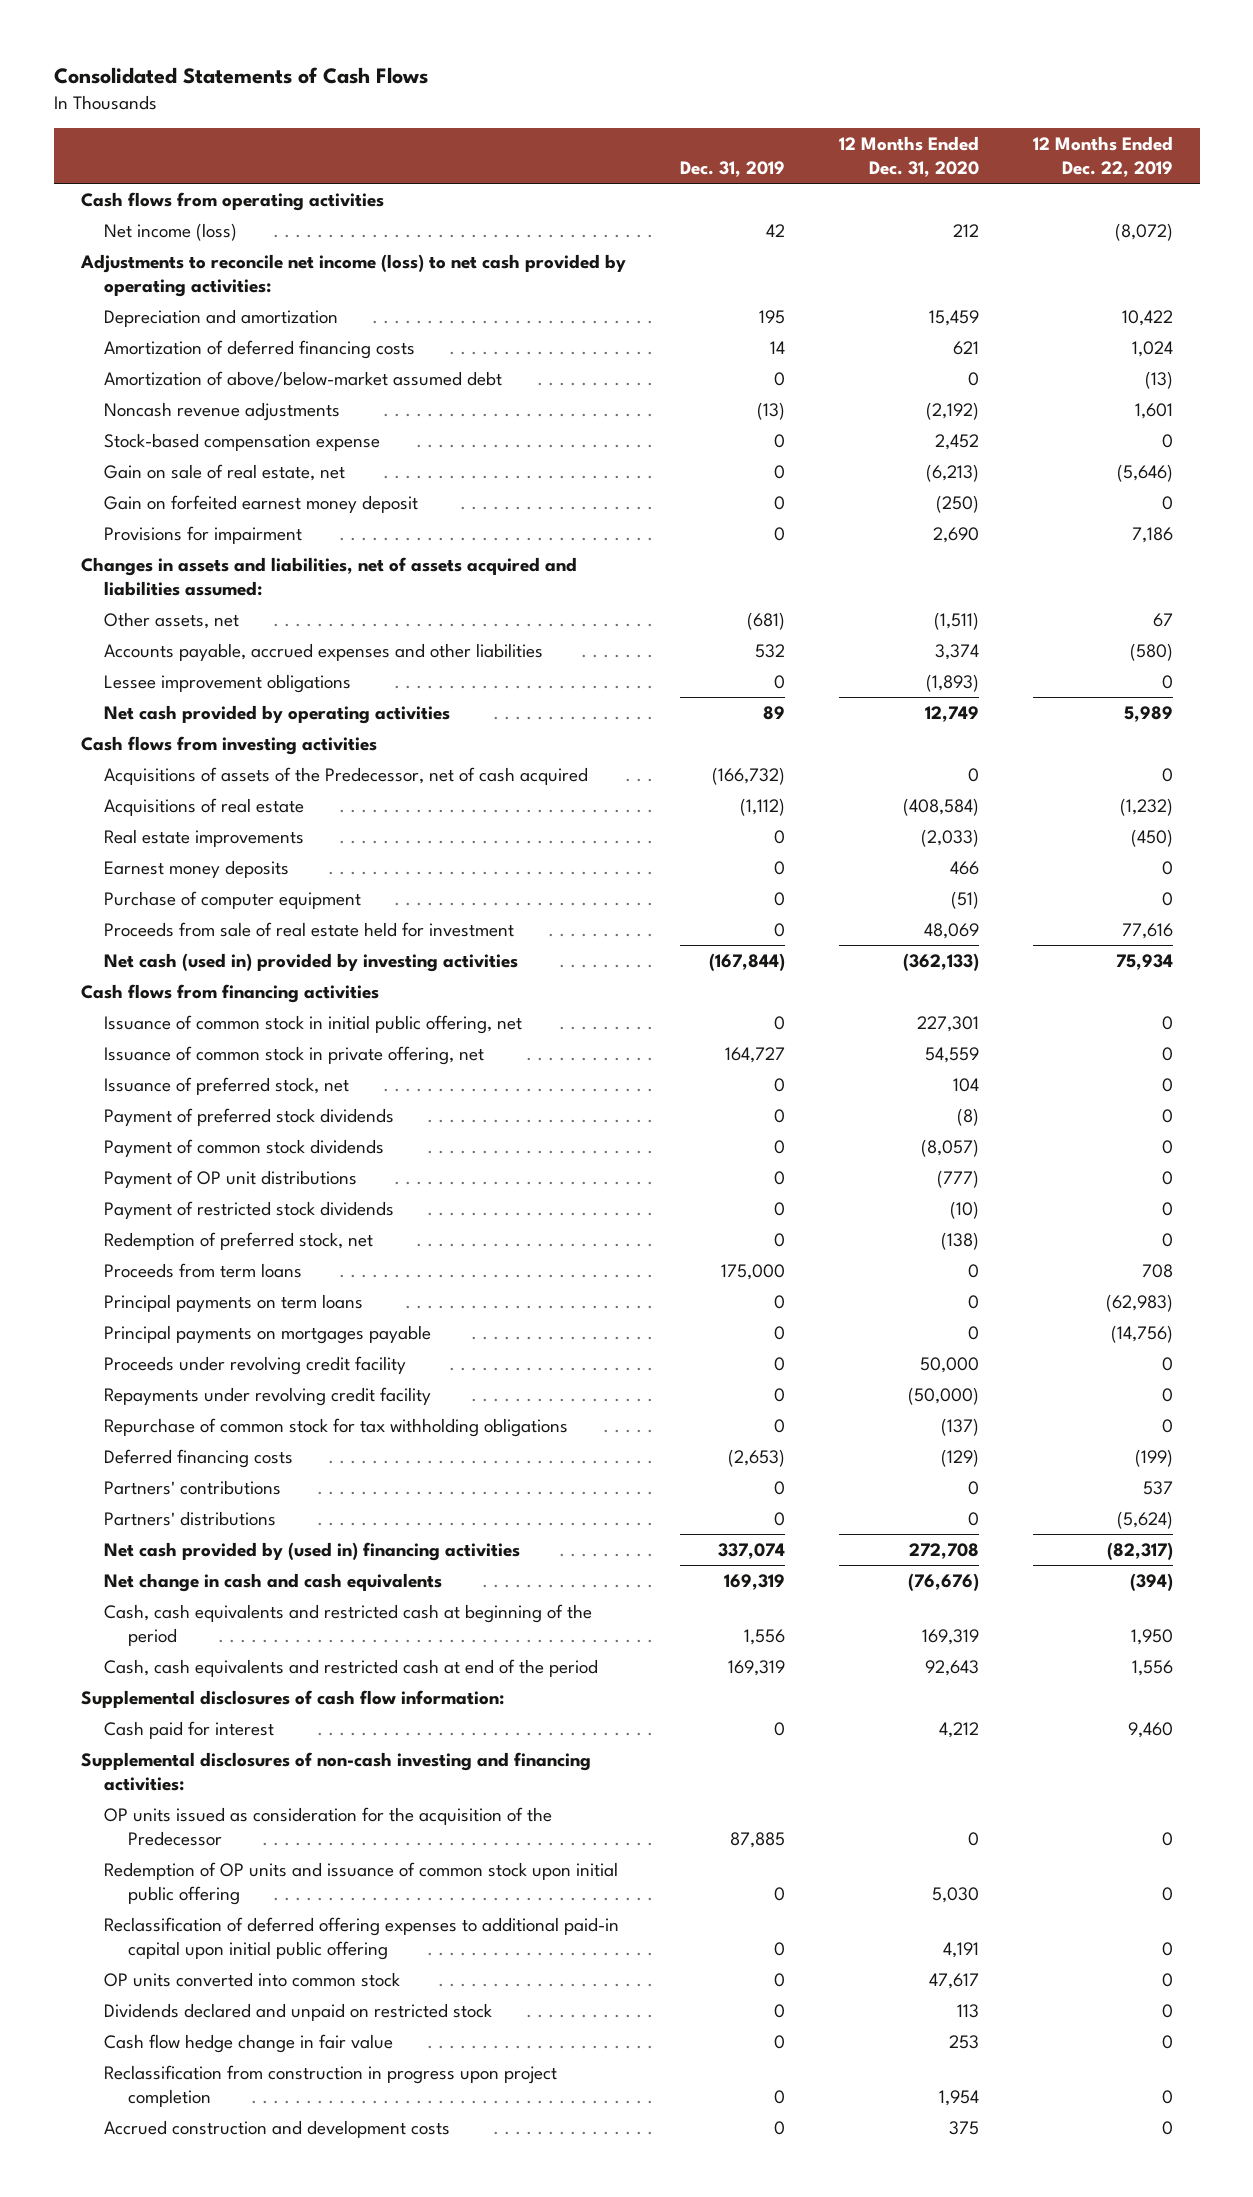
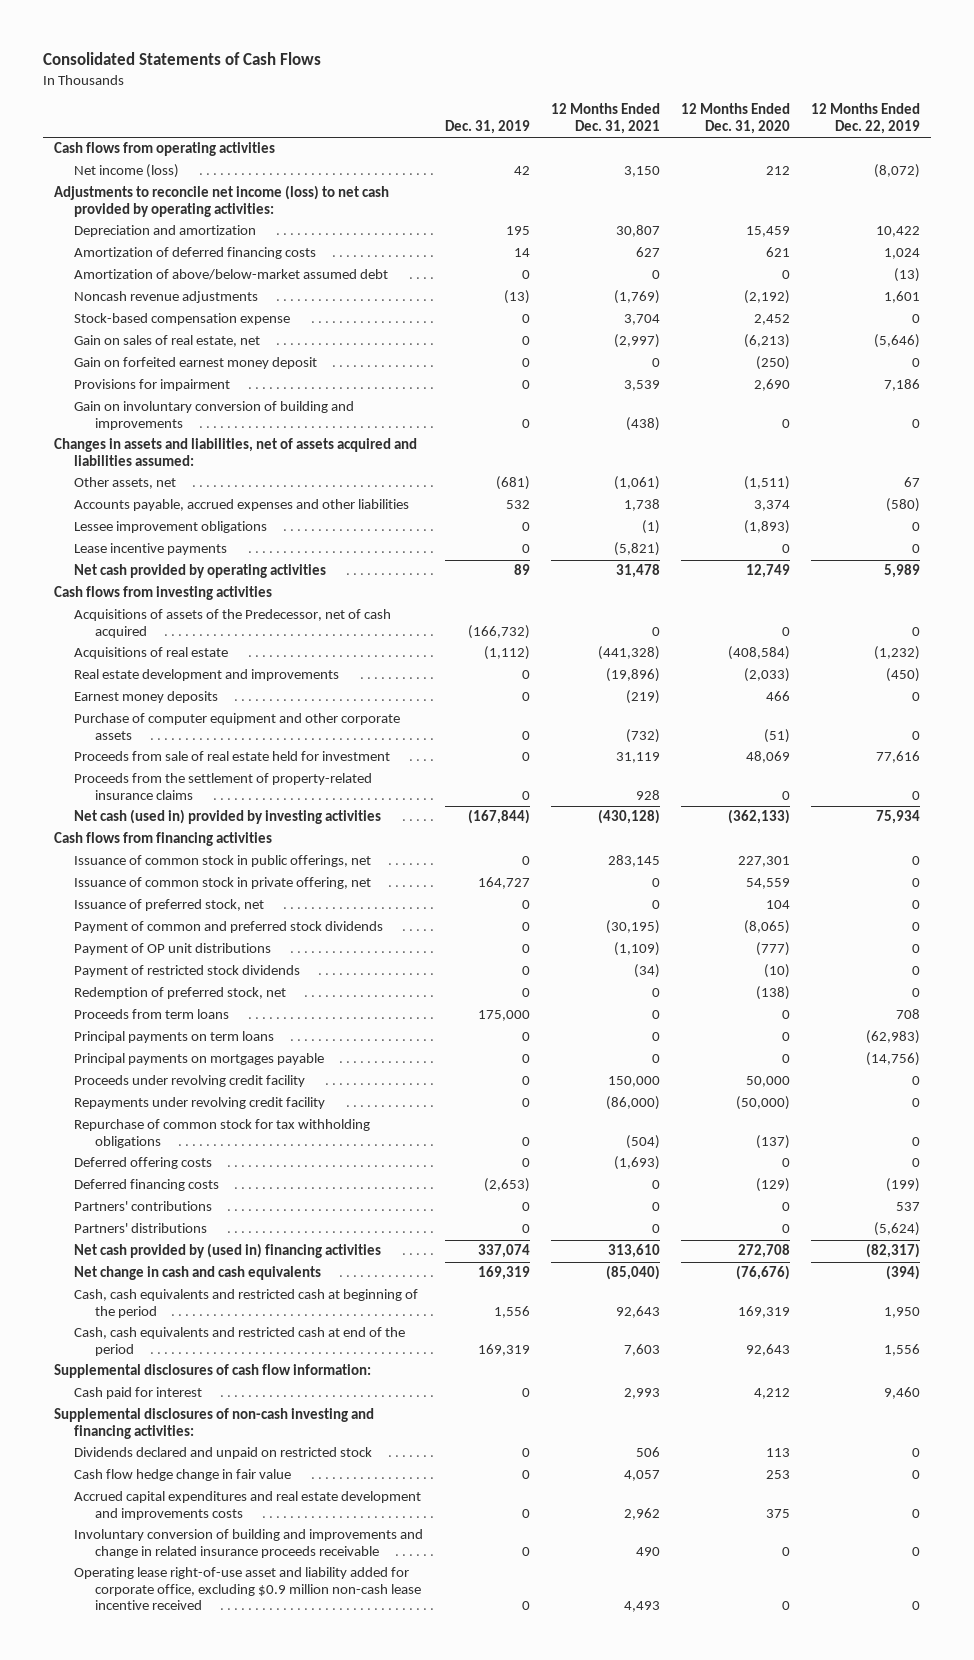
none -> [550,103,660,134] 12 Months Ended Dec. 31, 2021
[104,463,346,481] Gain on sale of real estate, net -> [74,335,261,348] Gain on sales of real estate, net
none -> [74,401,355,430] Gain on involuntary conversion of building and improvements
none -> [74,543,228,556] Lease incentive payments
[104,828,305,847] Real estate improvements -> [74,669,340,682] Real estate development and improvements
[104,890,362,909] Purchase of computer equipment -> [74,713,401,740] Purchase of computer equipment and other corporate assets
none -> [74,773,373,800] Proceeds from the settlement of property-related insurance claims
[104,1014,523,1034] Issuance of common stock in initial public offering, net -> [74,855,372,868] Issuance of common stock in public offerings, net
[104,1107,395,1126] Payment of preferred stock dividends -> none
[104,1138,385,1157] Payment of common stock dividends -> [74,921,384,934] Payment of common and preferred stock dividends
[920,1138,979,1157] (8,057) -> [744,920,791,935] (8,065)
none -> [74,1157,213,1170] Deferred offering costs
[104,1806,553,1846] OP units issued as consideration for the acquisition of the Predecessor -> none
[104,1861,619,1905] Redemption of OP units and issuance of common stock upon initial public offering -> none
[104,1916,620,1960] Reclassification of deferred offering expenses to additional paid-in capital upon initial public offering -> none
[104,1971,401,1987] OP units converted into common stock -> none
[104,2064,558,2107] Reclassification from construction in progress upon project completion -> none
[104,2119,451,2138] Accrued construction and development costs -> [74,1491,422,1520] Accrued capital expenditures and real estate development and improvements costs
none -> [74,1529,424,1558] Involuntary conversion of building and improvements and change in related insurance proceeds receivable
none -> [74,1567,422,1611] Operating lease right-of-use asset and liability added for corporate office, excluding $0.9 million non-cash lease incentive received

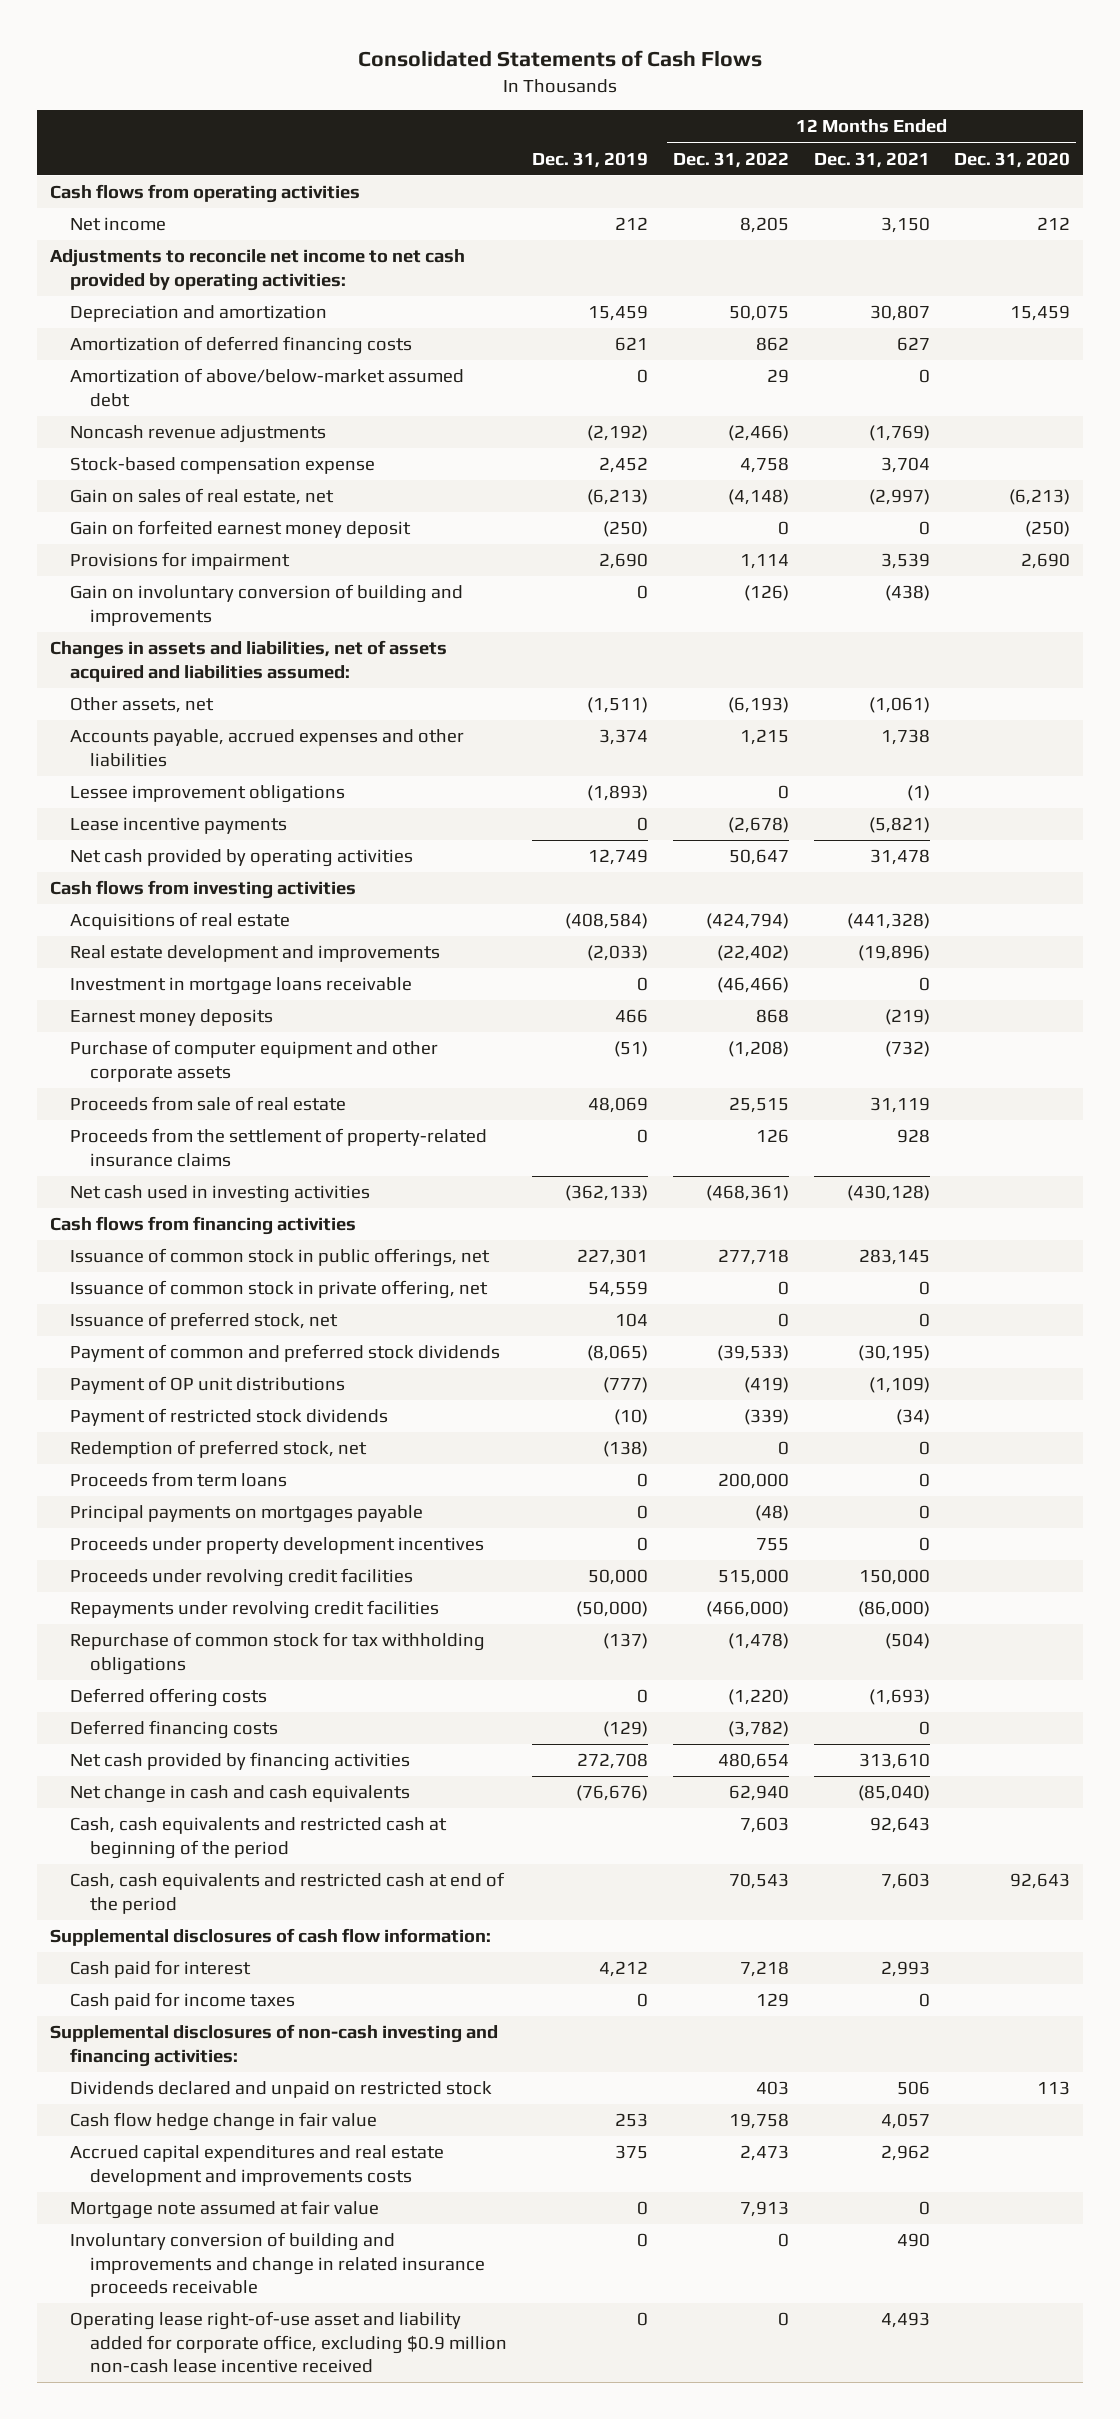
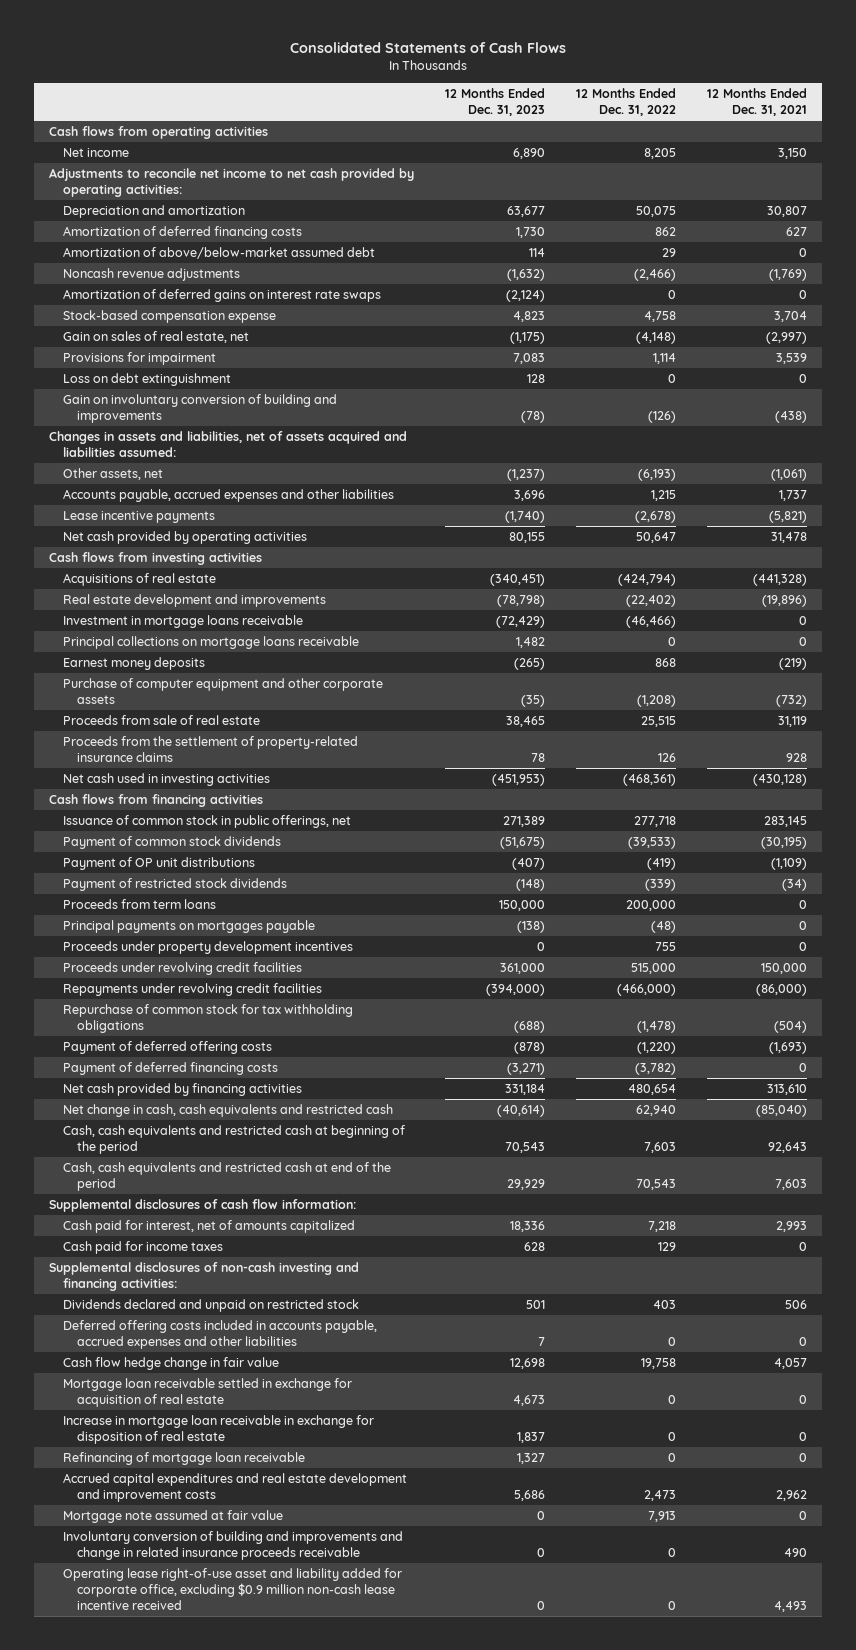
[532,151,649,168] Dec. 31, 2019 -> none
[954,151,1071,168] Dec. 31, 2020 -> none
none -> [445,88,546,117] 12 Months Ended Dec. 31, 2023
none -> [63,289,382,303] Amortization of deferred gains on interest rate swaps
[69,520,411,539] Gain on forfeited earnest money deposit -> none
none -> [63,373,232,387] Loss on debt extinguishment
[69,785,345,804] Lessee improvement obligations -> none
[880,729,930,746] 1,738 -> [778,490,807,502] 1,737
none -> [63,636,360,650] Principal collections on mortgage loans receivable
[69,1280,488,1300] Issuance of common stock in private offering, net -> none
[69,1312,338,1331] Issuance of preferred stock, net -> none
[69,1344,500,1363] Payment of common and preferred stock dividends -> [63,836,282,850] Payment of common stock dividends
[69,1440,367,1459] Redemption of preferred stock, net -> none
[69,1688,267,1708] Deferred offering costs -> [63,1041,273,1055] Payment of deferred offering costs
[69,1720,278,1740] Deferred financing costs -> [63,1062,279,1076] Payment of deferred financing costs
[69,1785,410,1804] Net change in cash and cash equivalents -> [63,1104,394,1118] Net change in cash, cash equivalents and restricted cash
[69,1960,251,1979] Cash paid for interest -> [63,1220,356,1234] Cash paid for interest, net of amounts capitalized
none -> [63,1320,378,1350] Deferred offering costs included in accounts payable, accrued expenses and other liabilities
none -> [63,1378,353,1408] Mortgage loan receivable settled in exchange for acquisition of real estate
none -> [63,1415,375,1445] Increase in mortgage loan receivable in exchange for disposition of real estate
none -> [63,1452,306,1466] Refinancing of mortgage loan receivable
[69,2145,444,2186] Accrued capital expenditures and real estate development and improvements costs -> [63,1473,408,1503] Accrued capital expenditures and real estate development and improvement costs

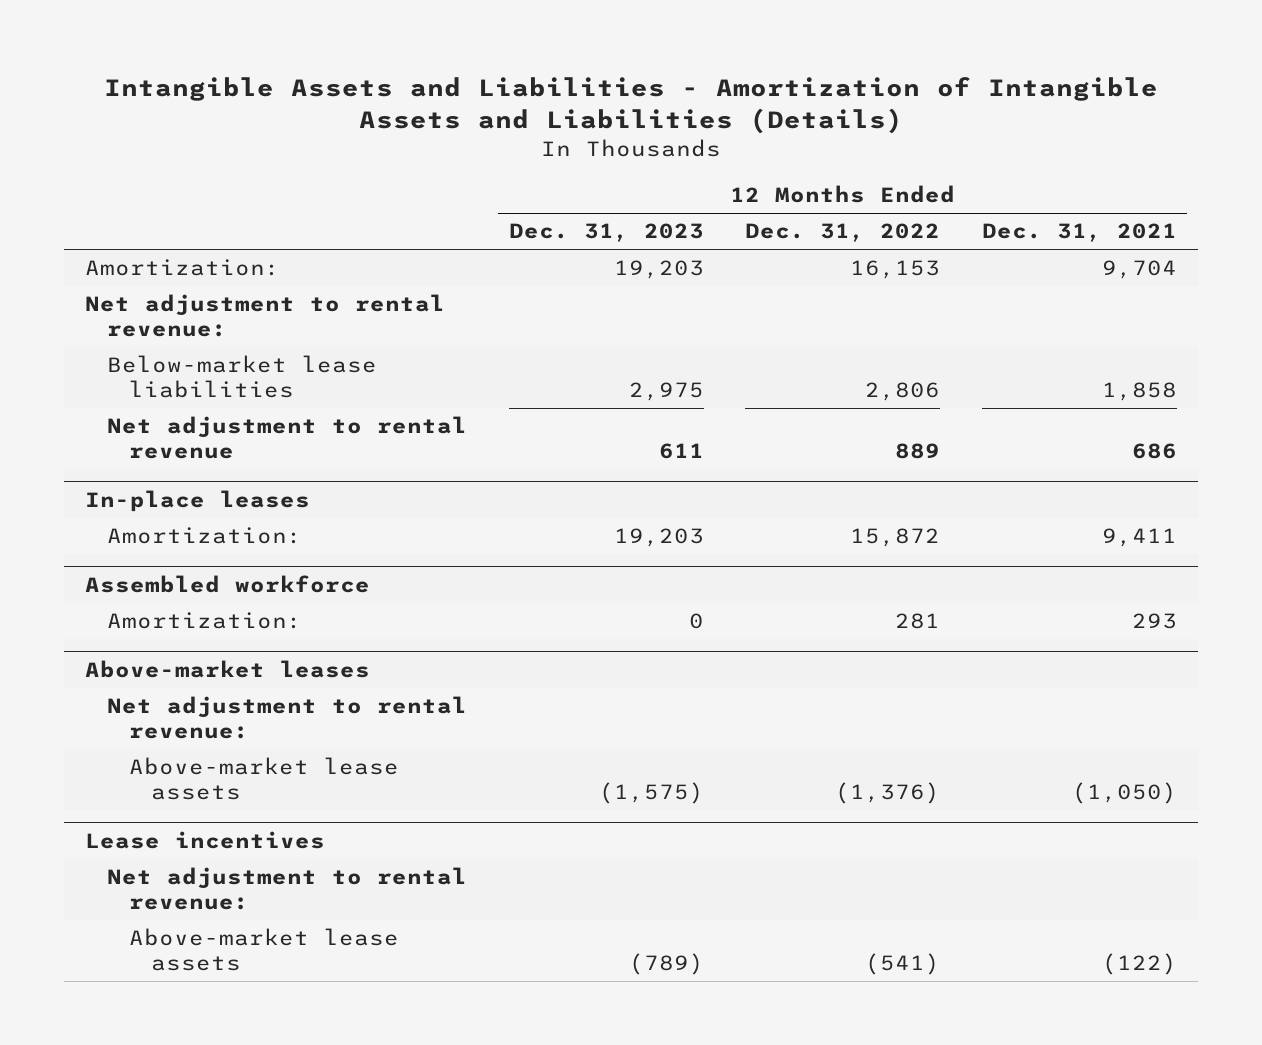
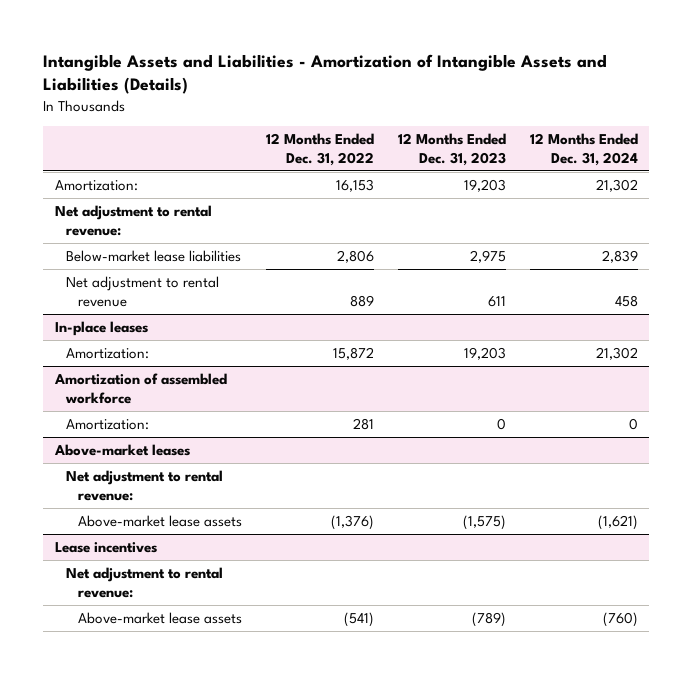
[982,223,1178,243] Dec. 31, 2021 -> none
none -> [529,132,638,166] 12 Months Ended Dec. 31, 2024
[84,574,370,593] Assembled workforce -> [54,372,228,405] Amortization of assembled workforce

